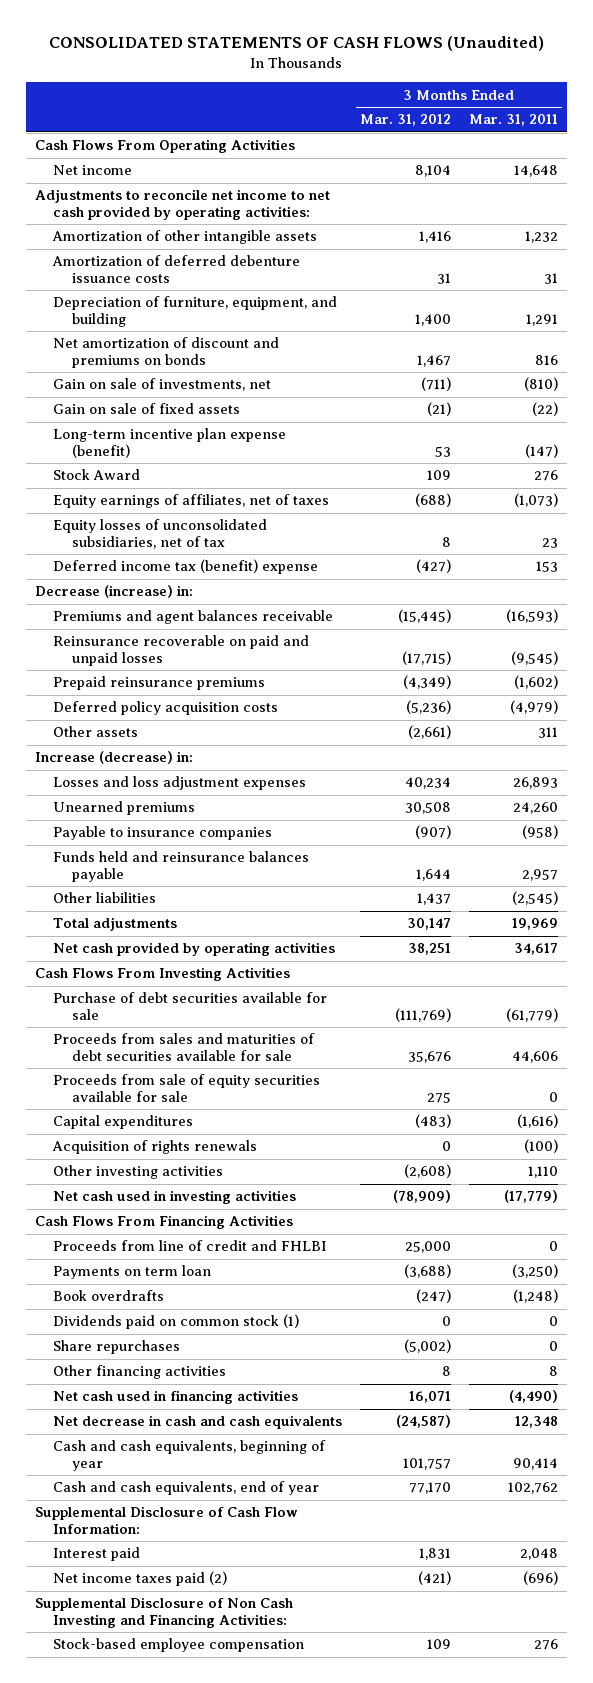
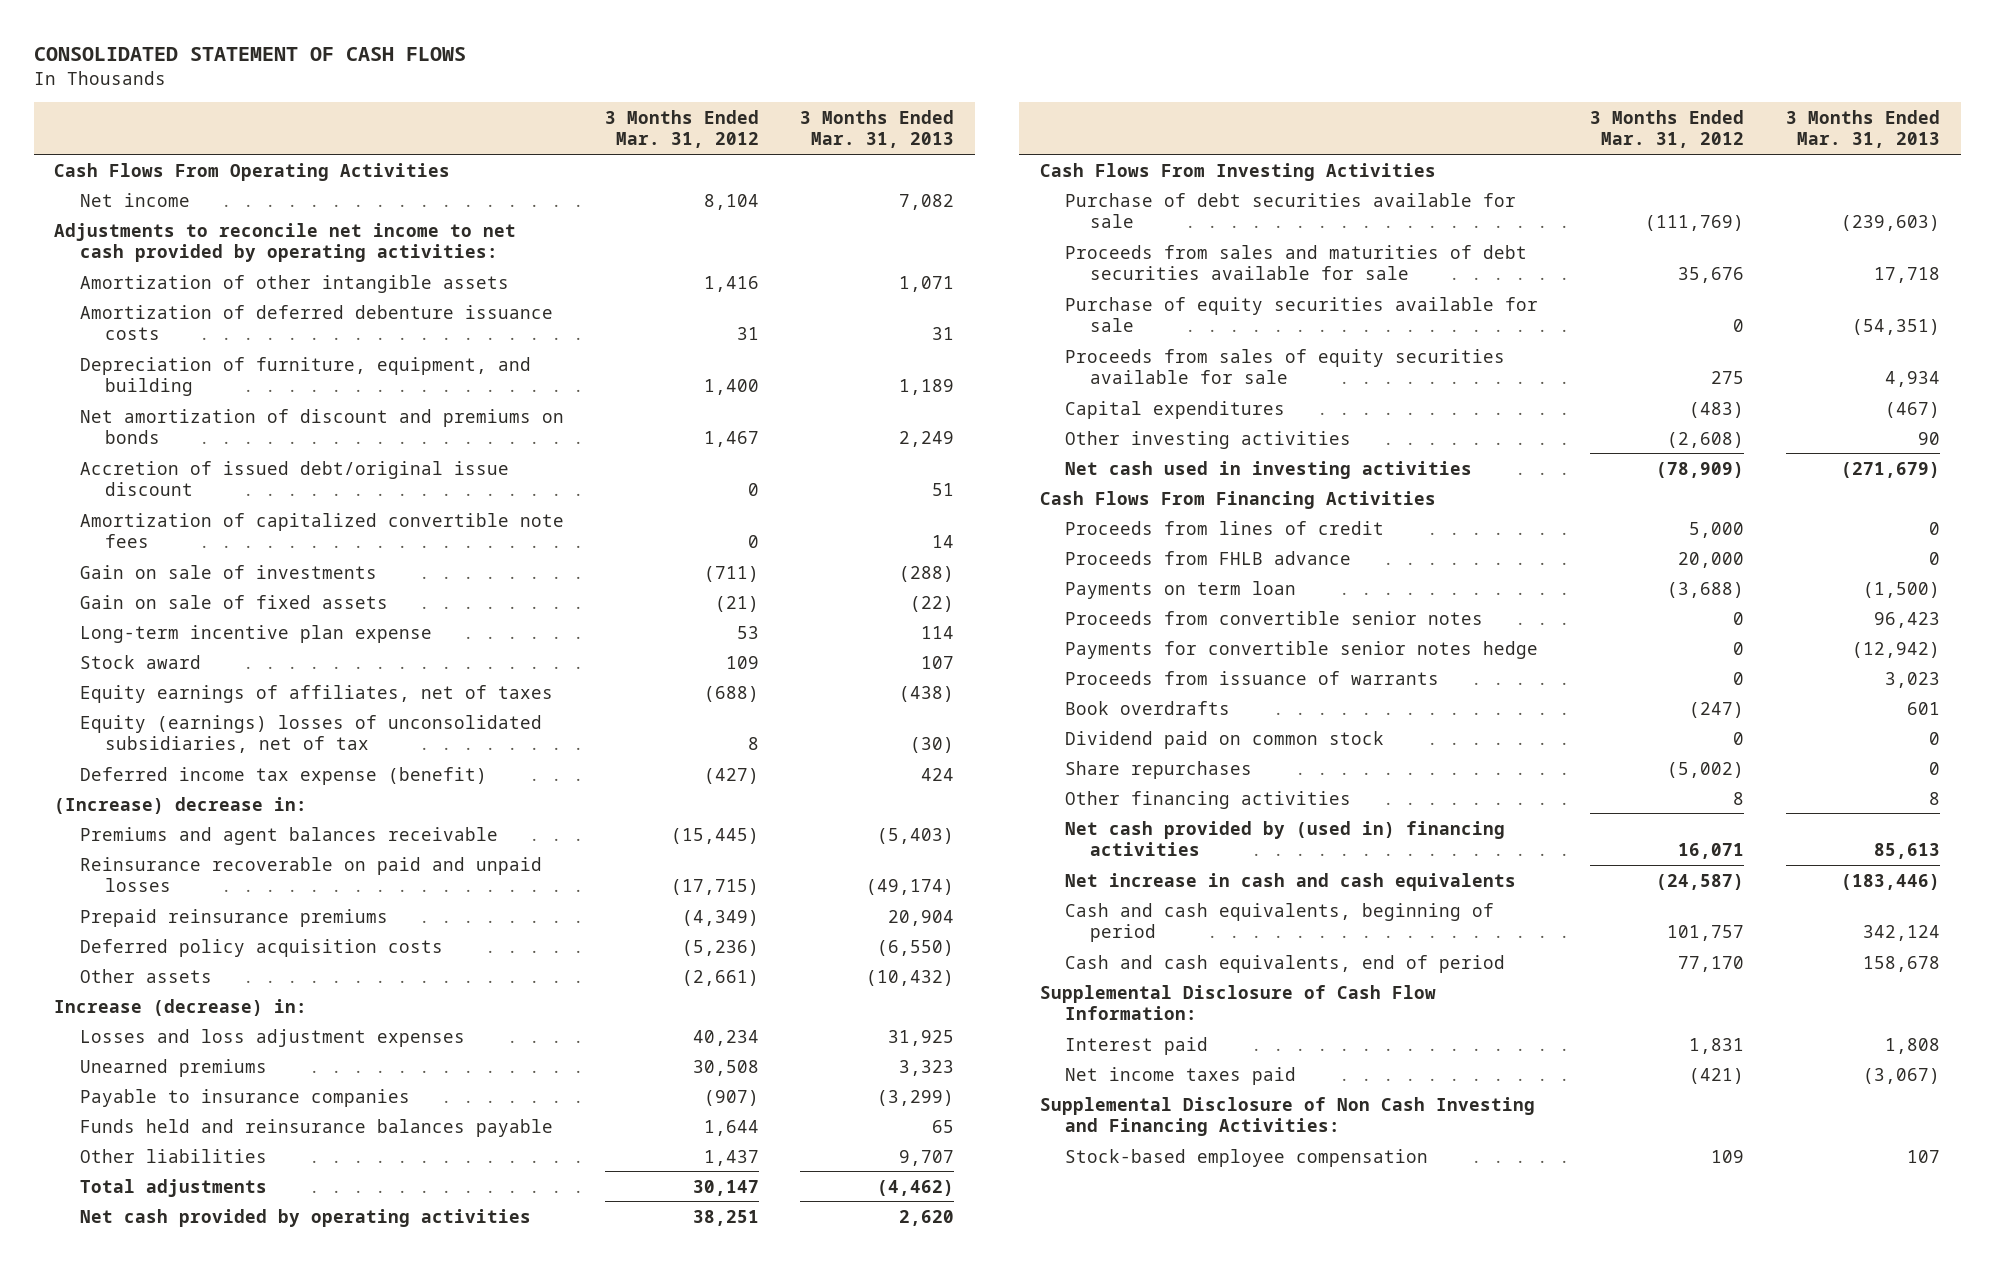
[49,36,545,52] CONSOLIDATED STATEMENTS OF CASH FLOWS (Unaudited) -> [33,46,466,61] CONSOLIDATED STATEMENT OF CASH FLOWS
[468,114,558,127] Mar. 31, 2011 -> none
none -> [800,109,955,149] 3 Months Ended Mar. 31, 2013
none -> [79,460,509,497] Accretion of issued debt/original issue discount
none -> [79,512,564,549] Amortization of capitalized convertible note fees
[53,378,272,392] Gain on sale of investments, net -> [79,564,377,579] Gain on sale of investments
[53,428,287,458] Long-term incentive plan expense (benefit) -> [79,624,432,643] Long-term incentive plan expense
[53,469,141,481] Stock Award -> [79,654,201,669] Stock award
[53,519,268,549] Equity losses of unconsolidated subsidiaries, net of tax -> [79,714,542,754] Equity (earnings) losses of unconsolidated subsidiaries, net of tax
[53,559,319,575] Deferred income tax (benefit) expense -> [79,766,487,785] Deferred income tax expense (benefit)
[34,585,193,599] Decrease (increase) in: -> [54,796,308,814] (Increase) decrease in:
none -> [1065,296,1539,333] Purchase of equity securities available for sale
[53,1074,321,1102] Proceeds from sale of equity securities available for sale -> [1065,348,1506,385] Proceeds from sales of equity securities available for sale
[52,1140,258,1155] Acquisition of rights renewals -> none
[53,1240,327,1252] Proceeds from line of credit and FHLBI -> [1065,520,1385,535] Proceeds from lines of credit
[405,1241,452,1254] 25,000 -> [1689,521,1745,538] 5,000
none -> [1065,550,1352,565] Proceeds from FHLB advance
none -> [1065,610,1484,625] Proceeds from convertible senior notes
none -> [1065,640,1539,659] Payments for convertible senior notes hedge
none -> [1065,670,1440,685] Proceeds from issuance of warrants
[53,1314,300,1330] Dividends paid on common stock (1) -> [1065,730,1385,749] Dividend paid on common stock
[53,1390,299,1405] Net cash used in financing activities -> [1065,820,1506,857] Net cash provided by (used in) financing activities
[53,1415,343,1430] Net decrease in cash and cash equivalents -> [1065,872,1517,891] Net increase in cash and cash equivalents
[53,1440,327,1471] Cash and cash equivalents, beginning of year -> [1065,902,1495,943] Cash and cash equivalents, beginning of period
[53,1481,320,1496] Cash and cash equivalents, end of year -> [1065,954,1506,973] Cash and cash equivalents, end of period
[53,1571,228,1587] Net income taxes paid (2) -> [1065,1066,1297,1085] Net income taxes paid

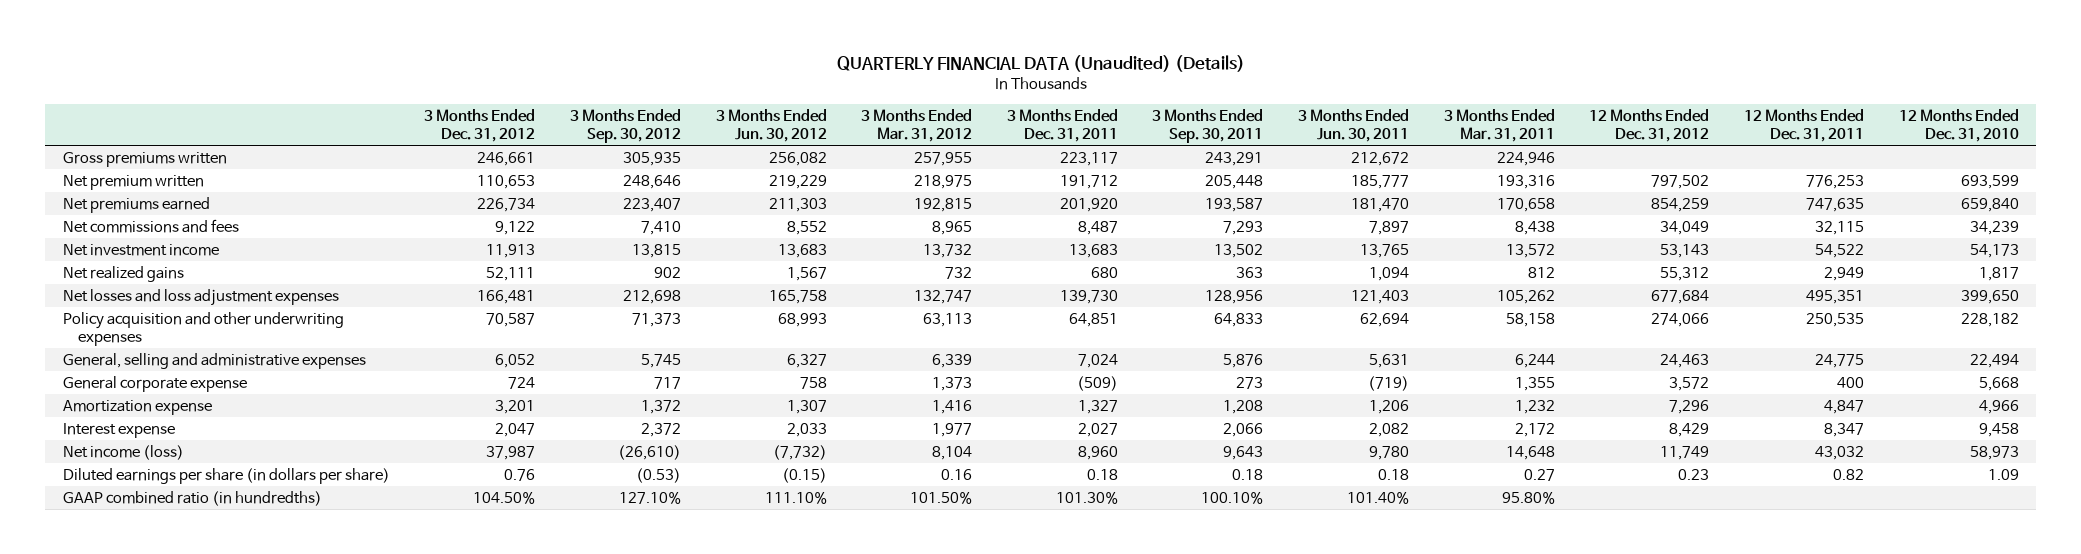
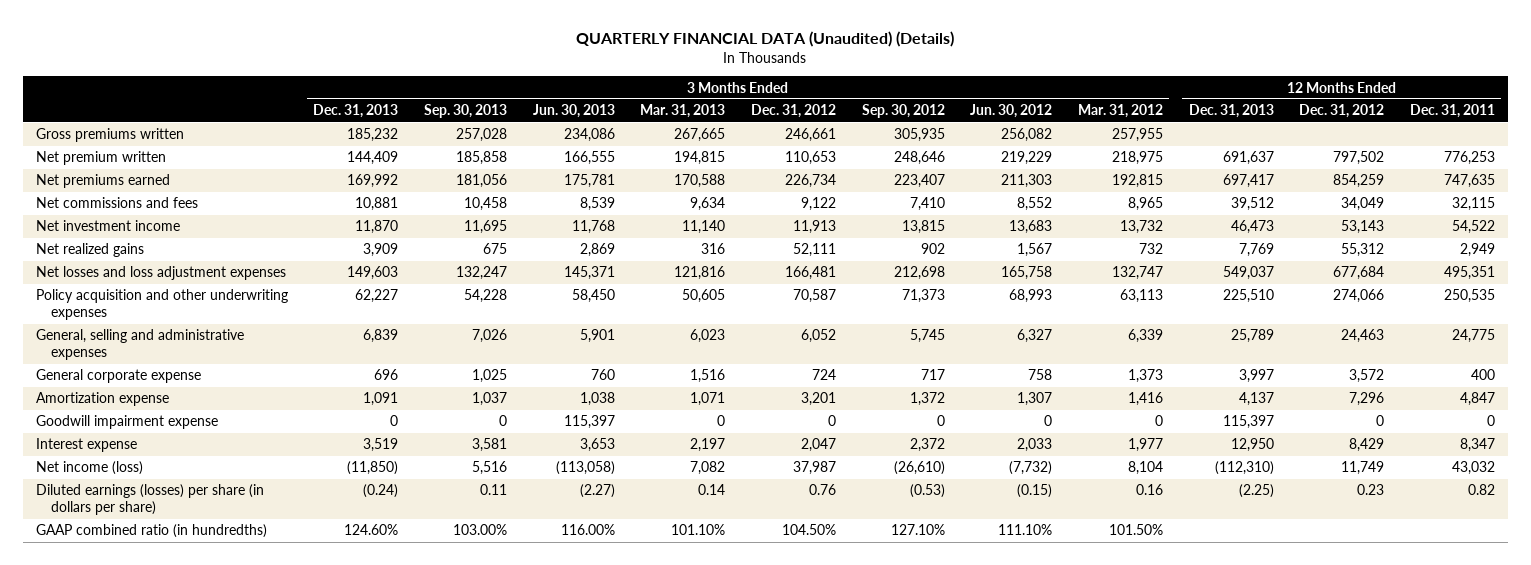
[1006,108,1118,142] 3 Months Ended Dec. 31, 2011 -> none
[1152,108,1264,143] 3 Months Ended Sep. 30, 2011 -> none
[1298,108,1410,142] 3 Months Ended Jun. 30, 2011 -> none
[1443,108,1555,142] 3 Months Ended Mar. 31, 2011 -> none
[1898,108,2019,142] 12 Months Ended Dec. 31, 2010 -> none
none -> [313,104,399,119] Dec. 31, 2013
none -> [424,104,508,119] Sep. 30, 2013
none -> [532,104,615,119] Jun. 30, 2013
none -> [640,104,726,119] Mar. 31, 2013
none -> [1188,104,1274,119] Dec. 31, 2013
none -> [35,415,218,430] Goodwill impairment expense
[62,467,390,484] Diluted earnings per share (in dollars per share) -> [35,484,264,516] Diluted earnings (losses) per share (in dollars per share)

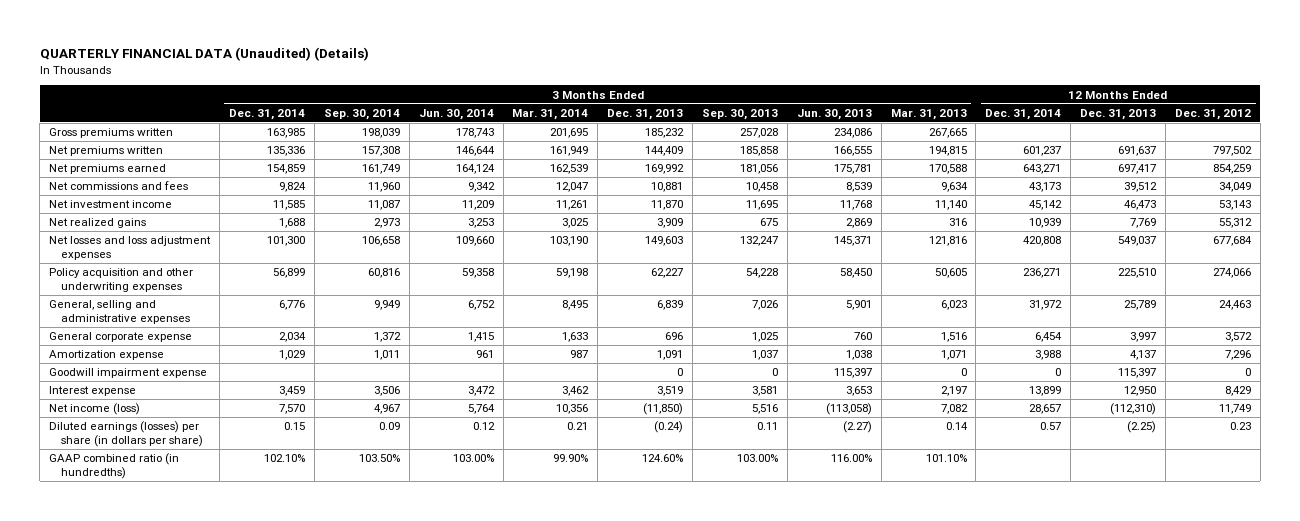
[751,104,837,119] Dec. 31, 2012 -> none
[861,104,945,119] Sep. 30, 2012 -> none
[970,104,1053,119] Jun. 30, 2012 -> none
[1078,104,1164,119] Mar. 31, 2012 -> none
[1410,104,1496,119] Dec. 31, 2011 -> none
none -> [229,108,306,120] Dec. 31, 2014
none -> [323,108,400,120] Sep. 30, 2014
none -> [418,108,494,120] Jun. 30, 2014
none -> [512,108,589,120] Mar. 31, 2014
none -> [985,108,1062,120] Dec. 31, 2014
[35,151,166,166] Net premium written -> [49,146,164,157] Net premiums written

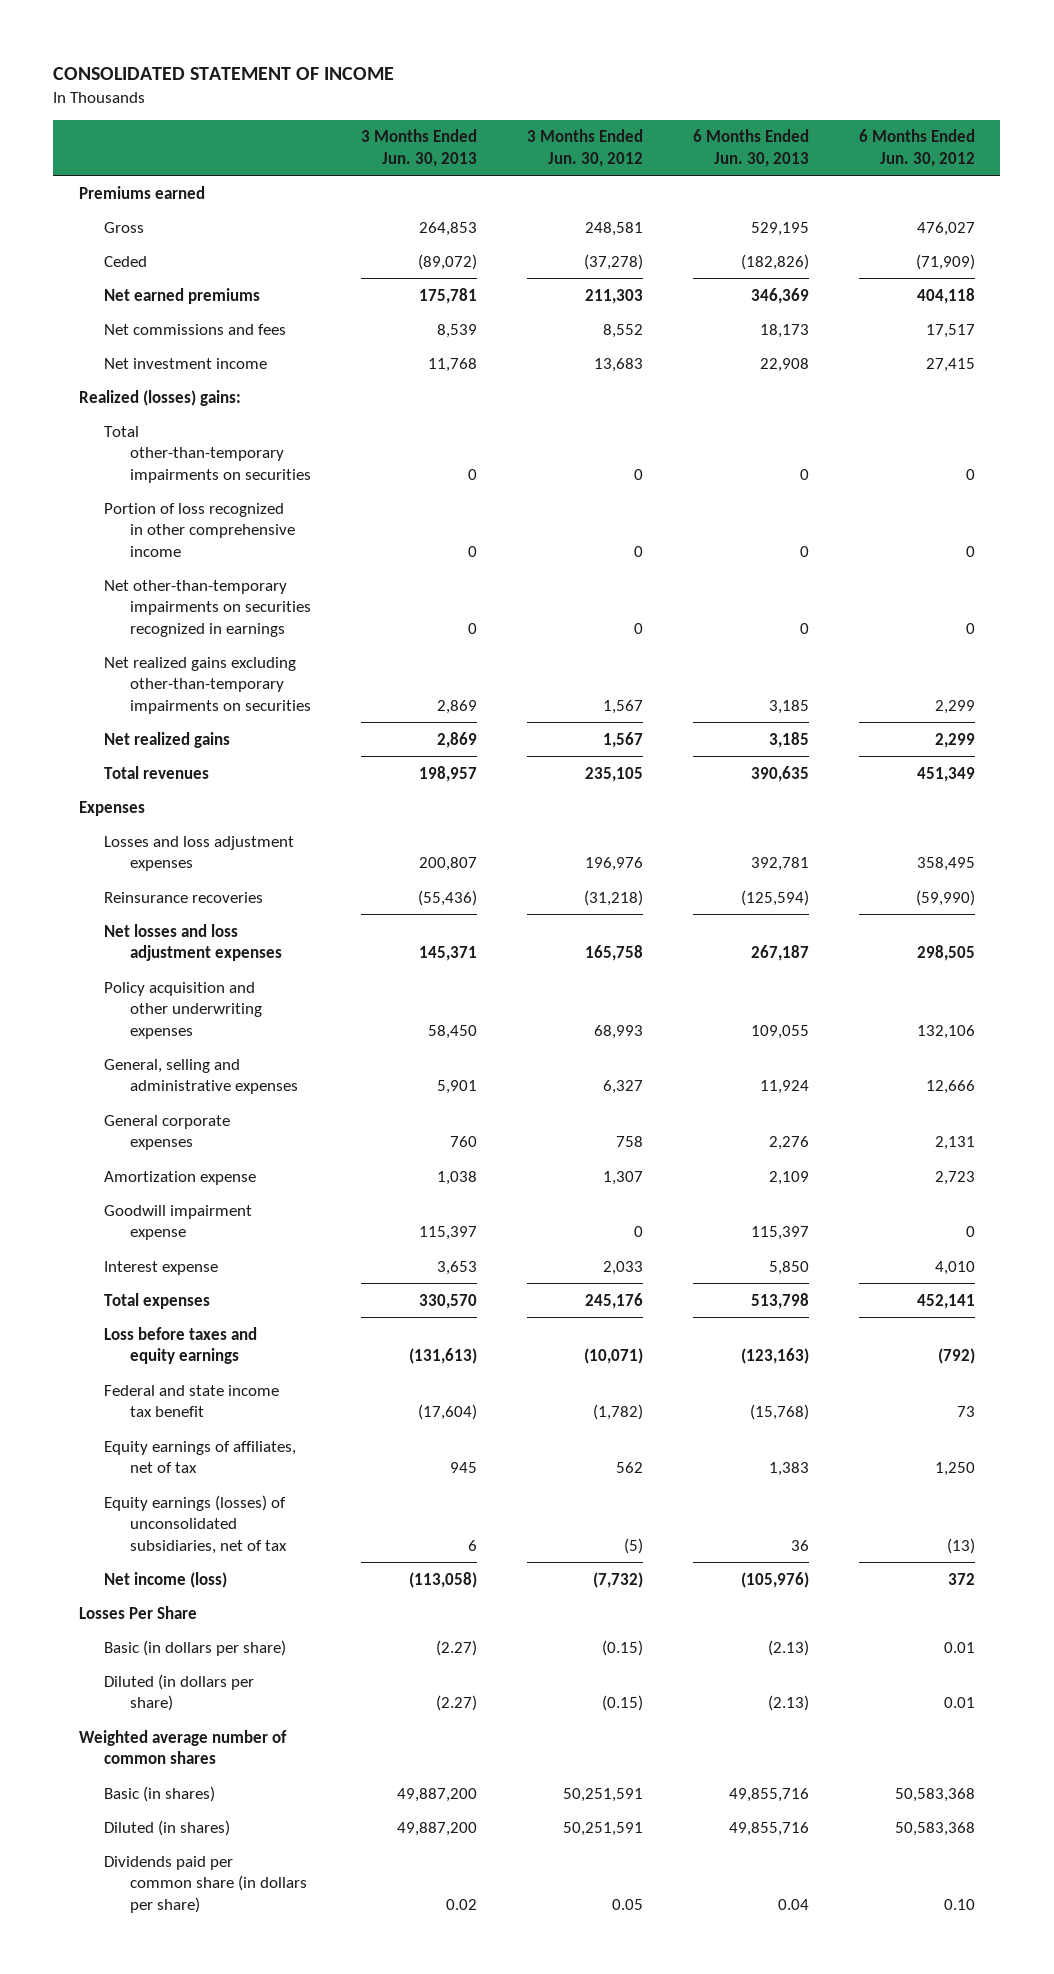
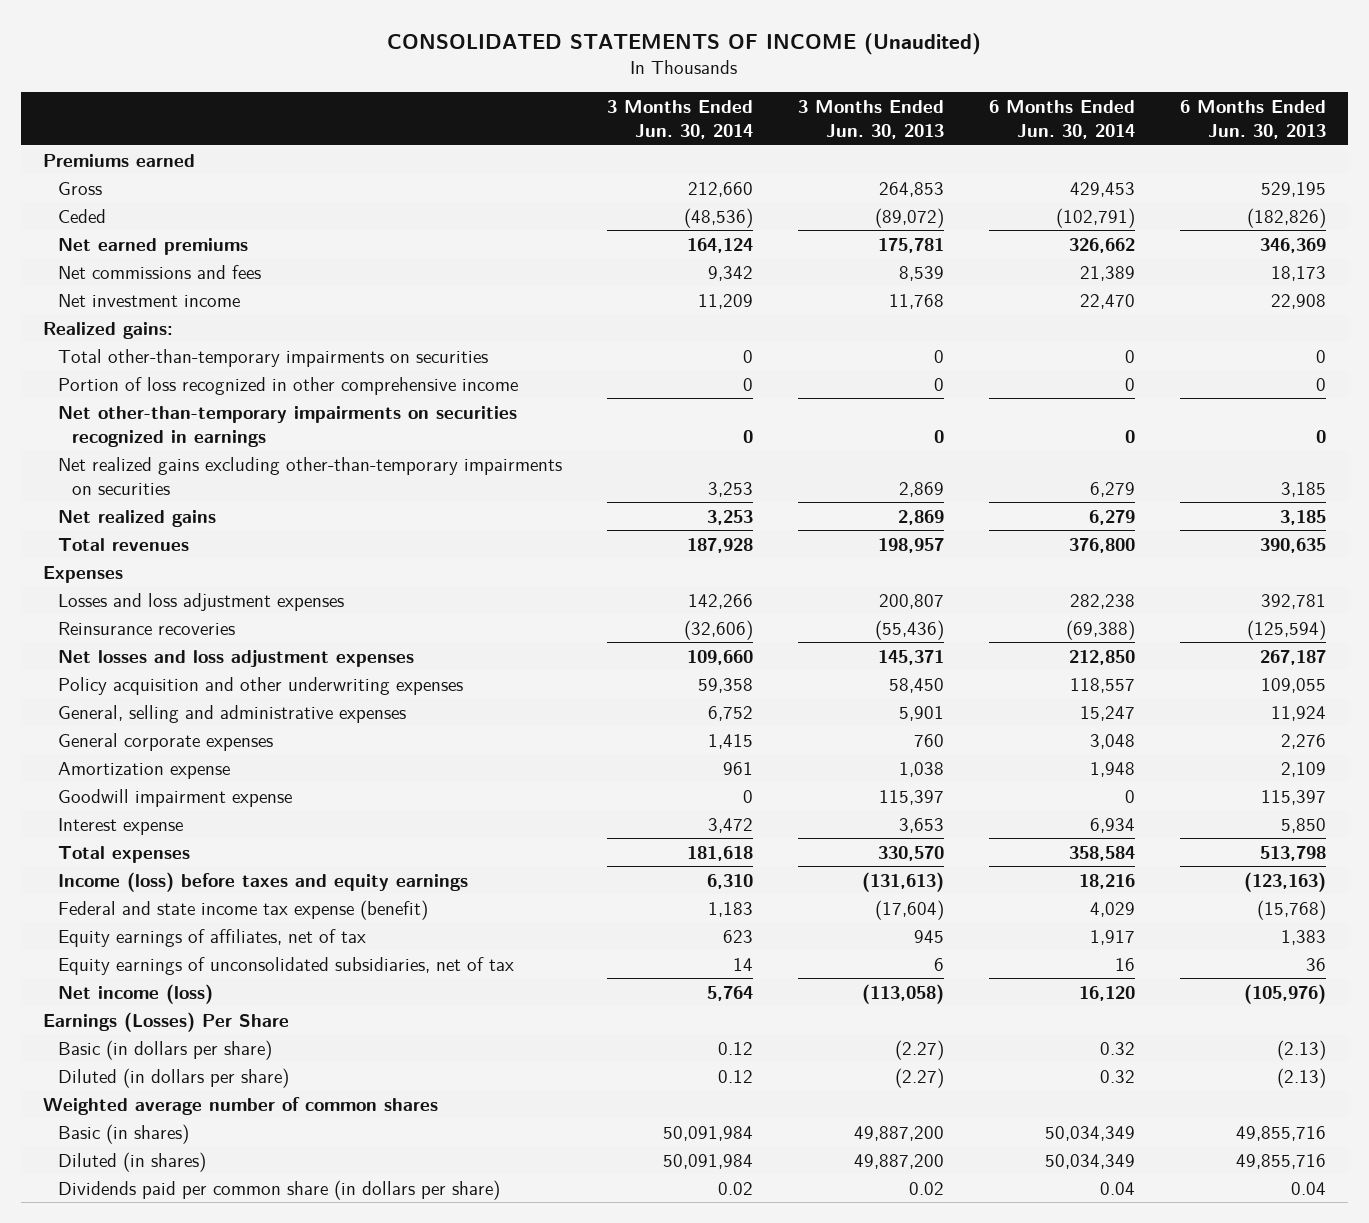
[53,66,395,80] CONSOLIDATED STATEMENT OF INCOME -> [387,33,982,56] CONSOLIDATED STATEMENTS OF INCOME (Unaudited)
[526,129,643,167] 3 Months Ended Jun. 30, 2012 -> none
[859,129,976,167] 6 Months Ended Jun. 30, 2012 -> none
none -> [606,100,753,139] 3 Months Ended Jun. 30, 2014
none -> [988,100,1135,139] 6 Months Ended Jun. 30, 2014
[78,389,241,406] Realized (losses) gains: -> [43,321,174,339] Realized gains:
[104,1326,258,1365] Loss before taxes and equity earnings -> [57,871,468,892] Income (loss) before taxes and equity earnings
[104,1384,280,1418] Federal and state income tax benefit -> [57,899,428,920] Federal and state income tax expense (benefit)
[104,1494,287,1554] Equity earnings (losses) of unconsolidated subsidiaries, net of tax -> [57,956,514,975] Equity earnings of unconsolidated subsidiaries, net of tax
[78,1605,197,1619] Losses Per Share -> [43,1011,290,1032] Earnings (Losses) Per Share

